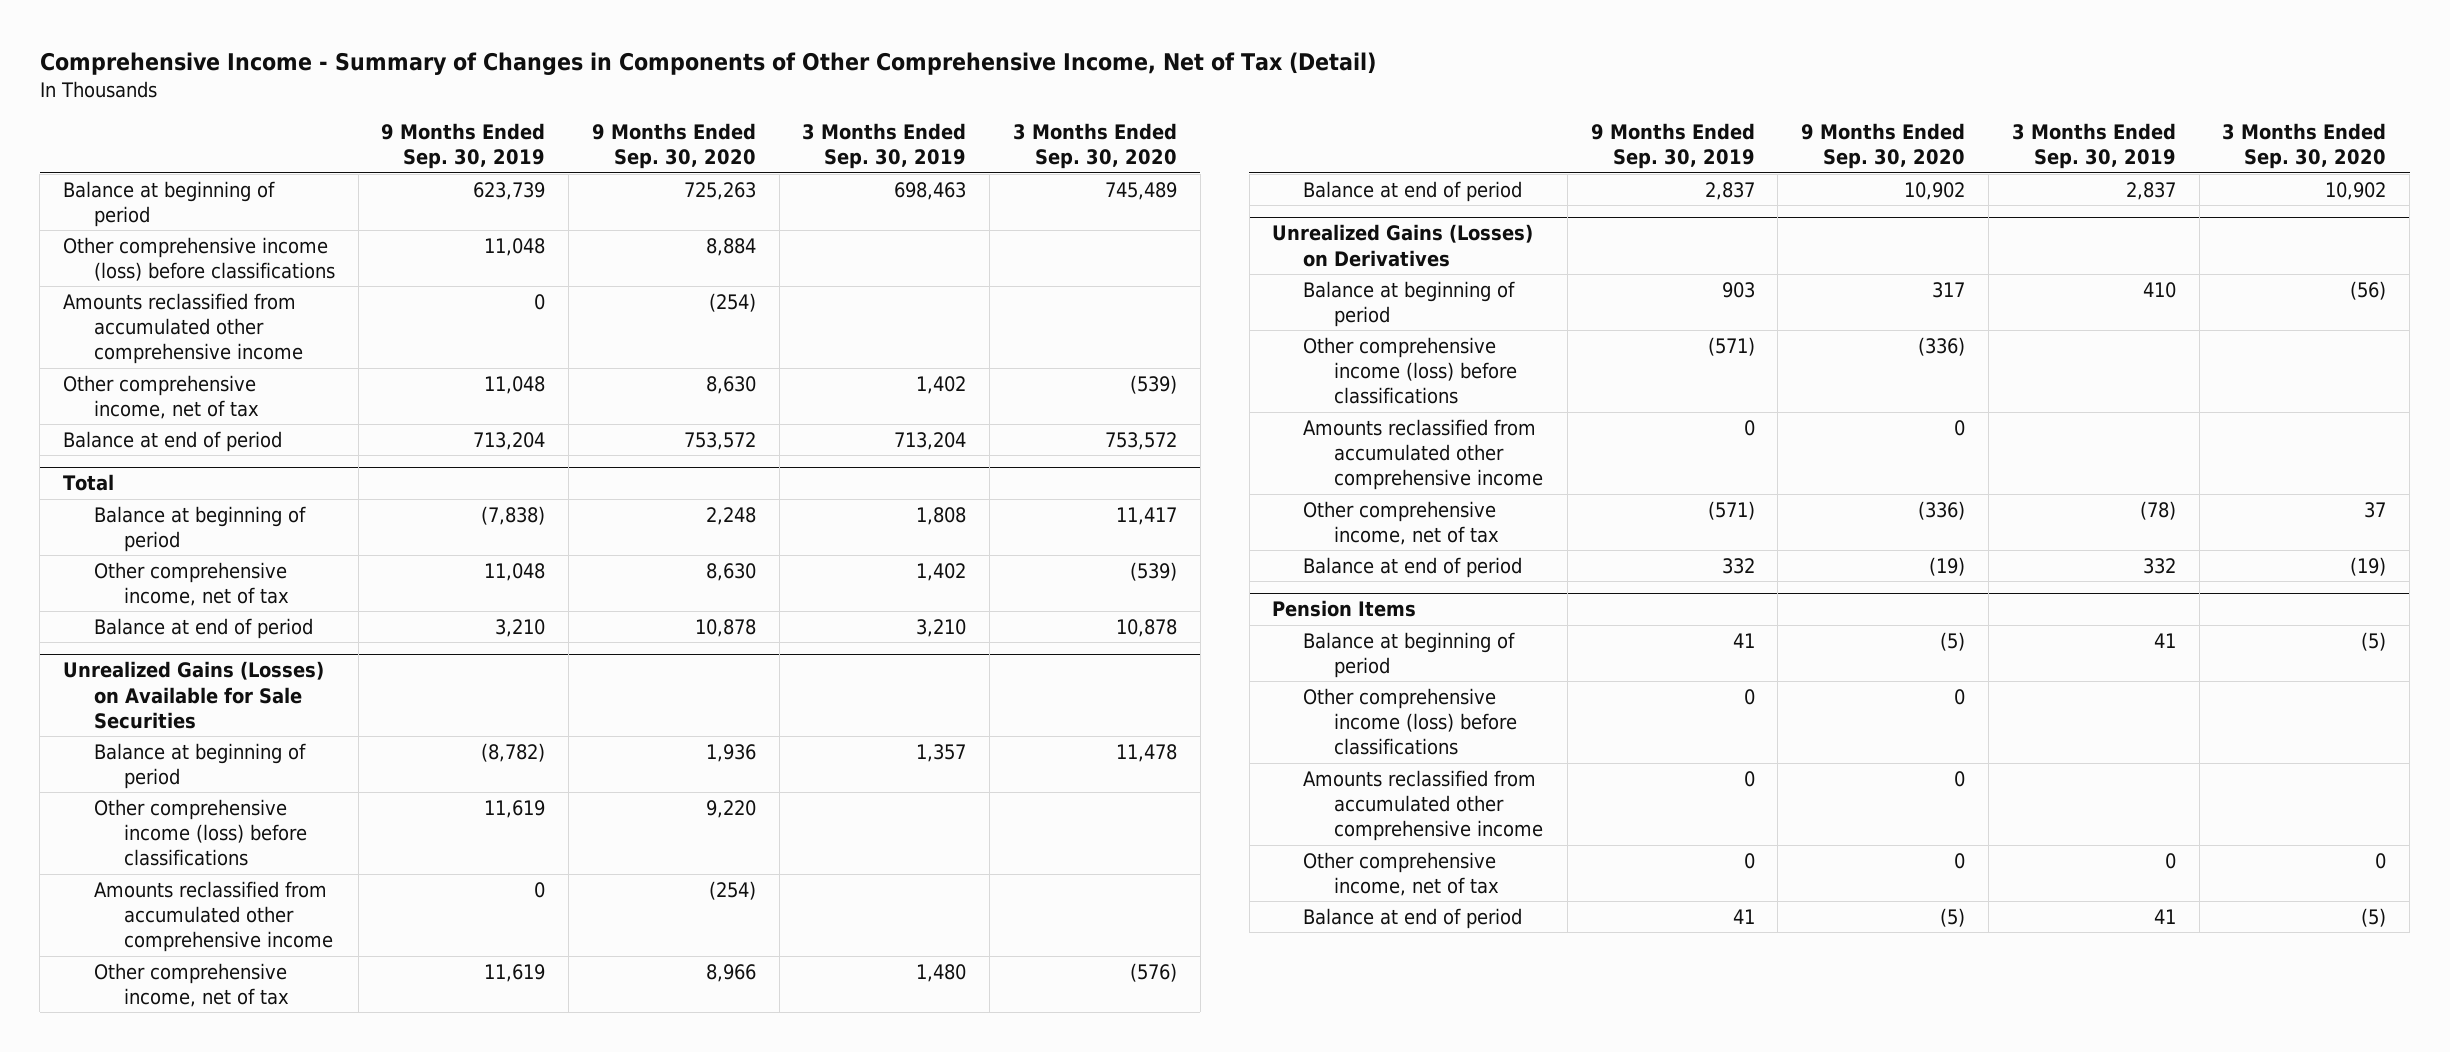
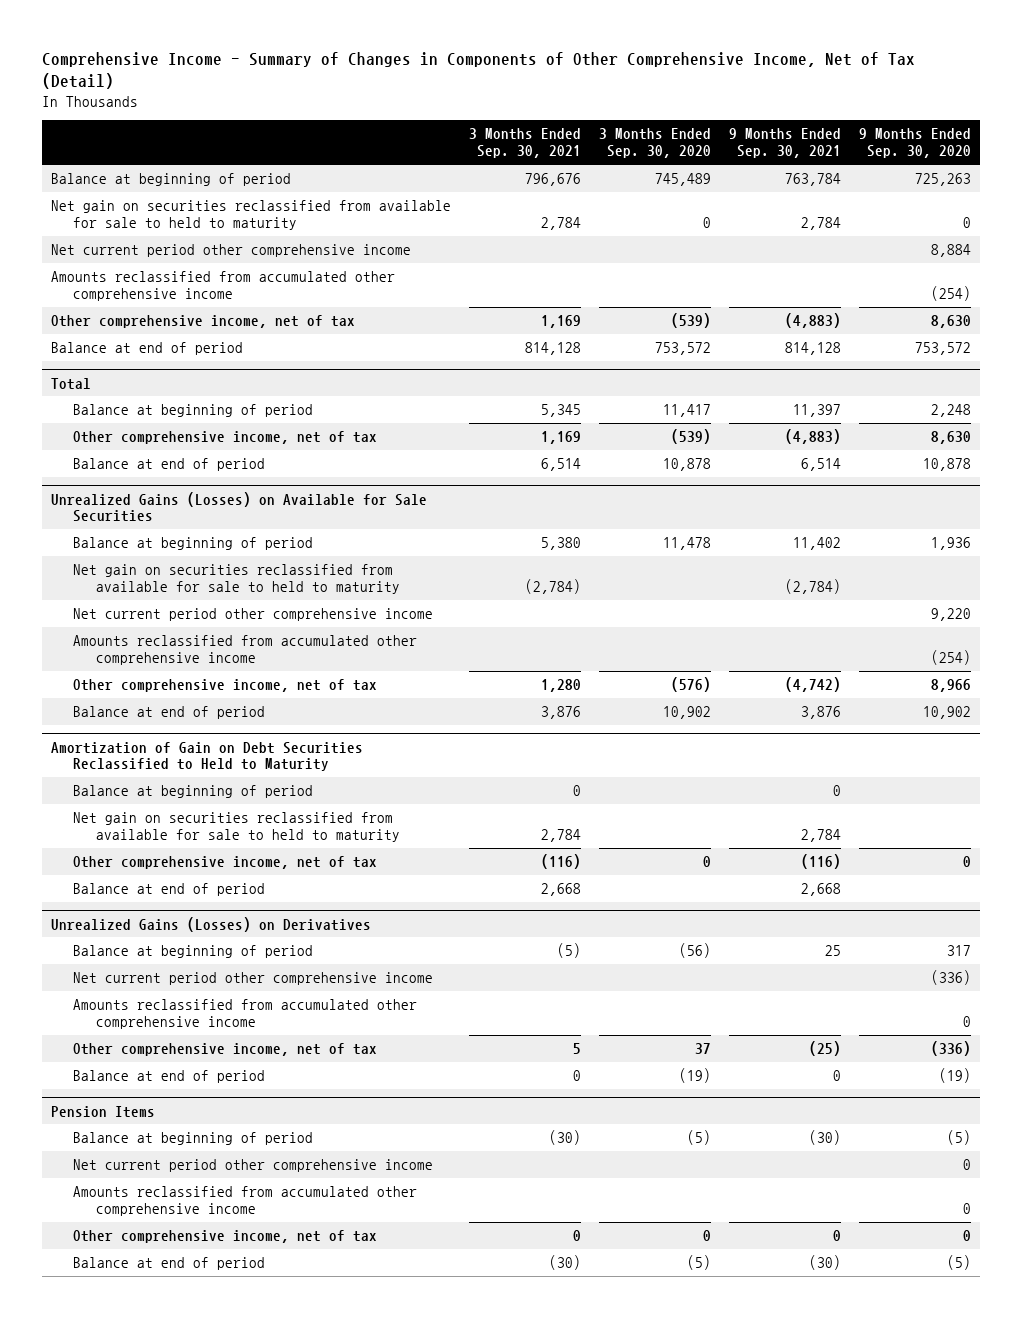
[381,122,546,170] 9 Months Ended Sep. 30, 2019 -> none
[802,122,967,170] 3 Months Ended Sep. 30, 2019 -> none
none -> [468,128,581,159] 3 Months Ended Sep. 30, 2021
none -> [728,128,841,159] 9 Months Ended Sep. 30, 2021
none -> [50,200,451,230] Net gain on securities reclassified from available for sale to held to maturity
[63,236,335,281] Other comprehensive income (loss) before classifications -> [50,244,411,258] Net current period other comprehensive income
none -> [73,564,400,594] Net gain on securities reclassified from available for sale to held to maturity
[93,798,308,867] Other comprehensive income (loss) before classifications -> [73,608,434,622] Net current period other comprehensive income
none -> [50,741,363,772] Amortization of Gain on Debt Securities Reclassified to Held to Maturity
none -> [73,785,314,799] Balance at beginning of period
none -> [73,812,400,842] Net gain on securities reclassified from available for sale to held to maturity
none -> [73,856,378,870] Other comprehensive income, net of tax
none -> [73,883,266,897] Balance at end of period
[1303,336,1517,405] Other comprehensive income (loss) before classifications -> [73,972,434,986] Net current period other comprehensive income
[1303,687,1517,756] Other comprehensive income (loss) before classifications -> [73,1159,434,1173] Net current period other comprehensive income

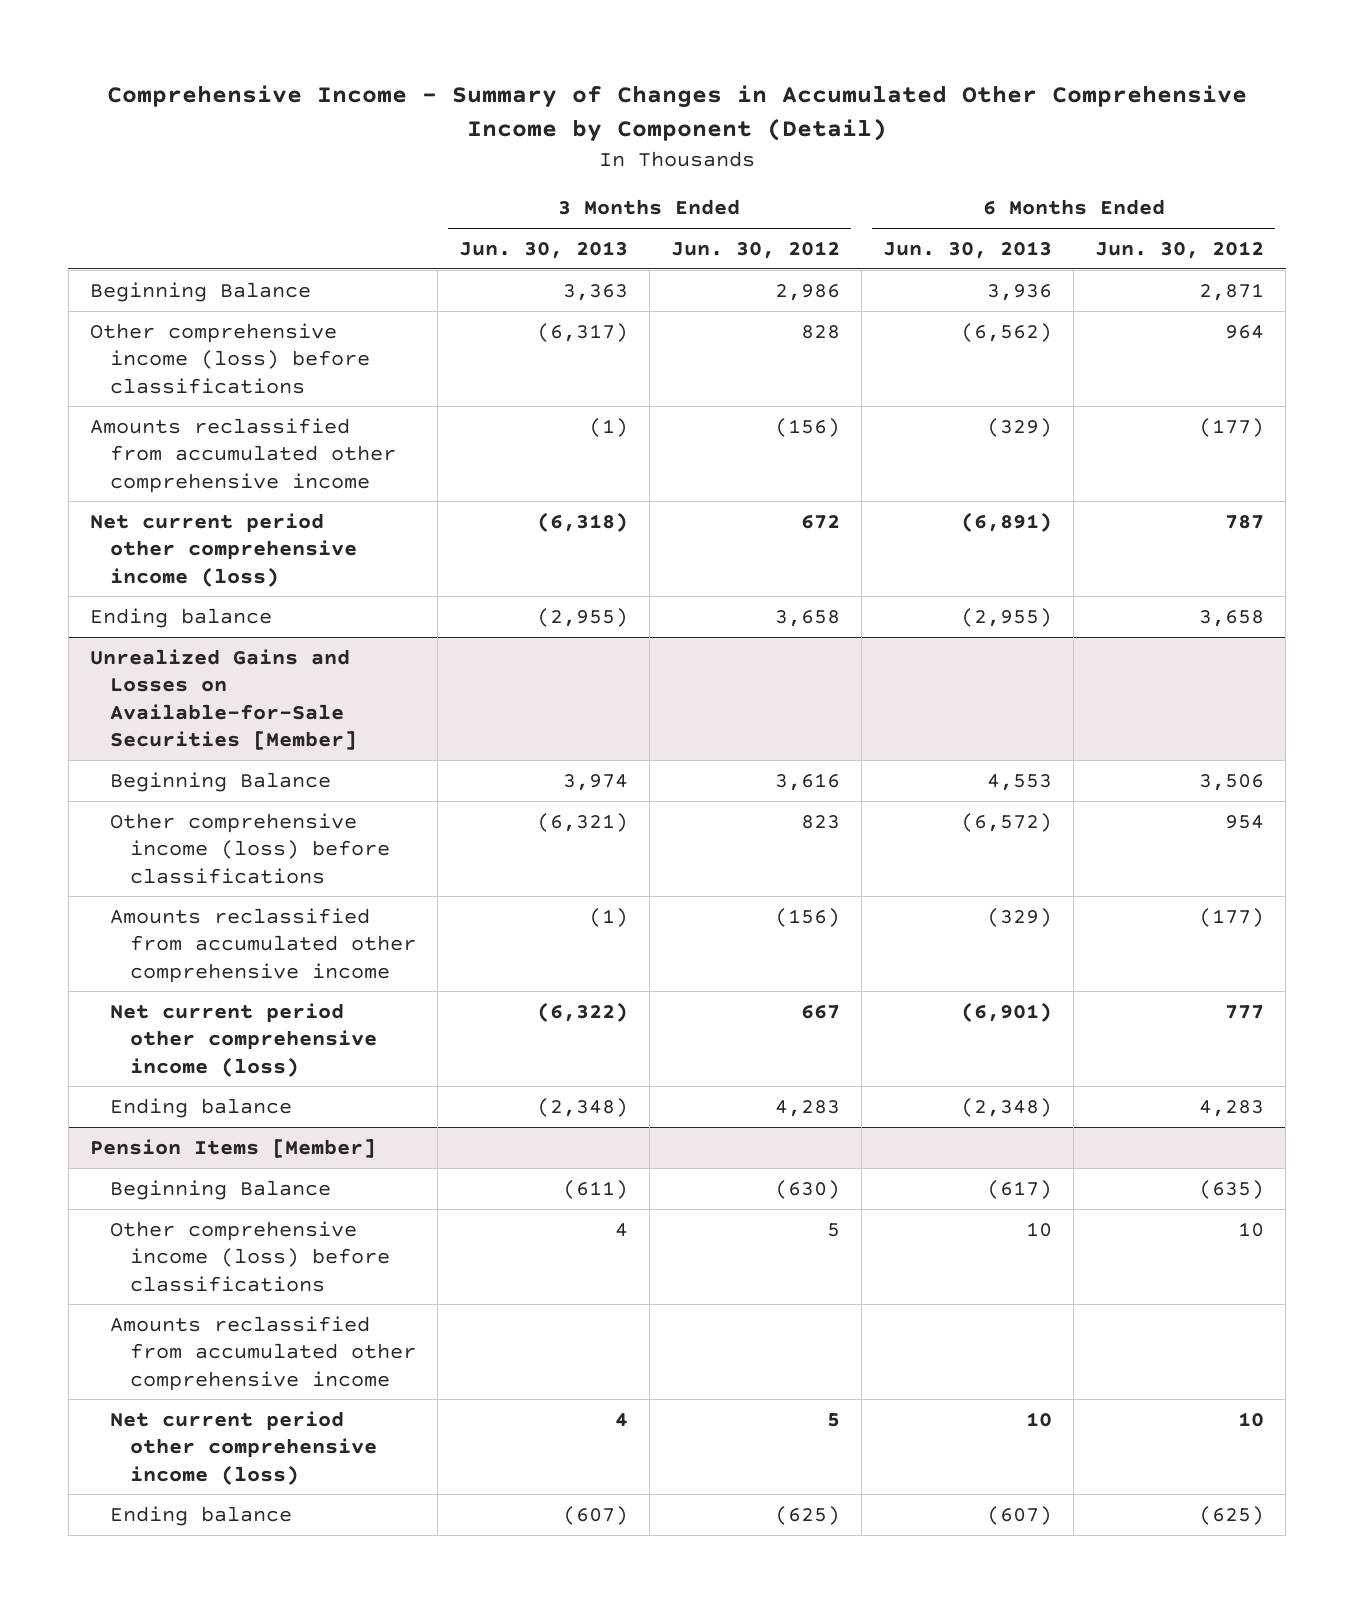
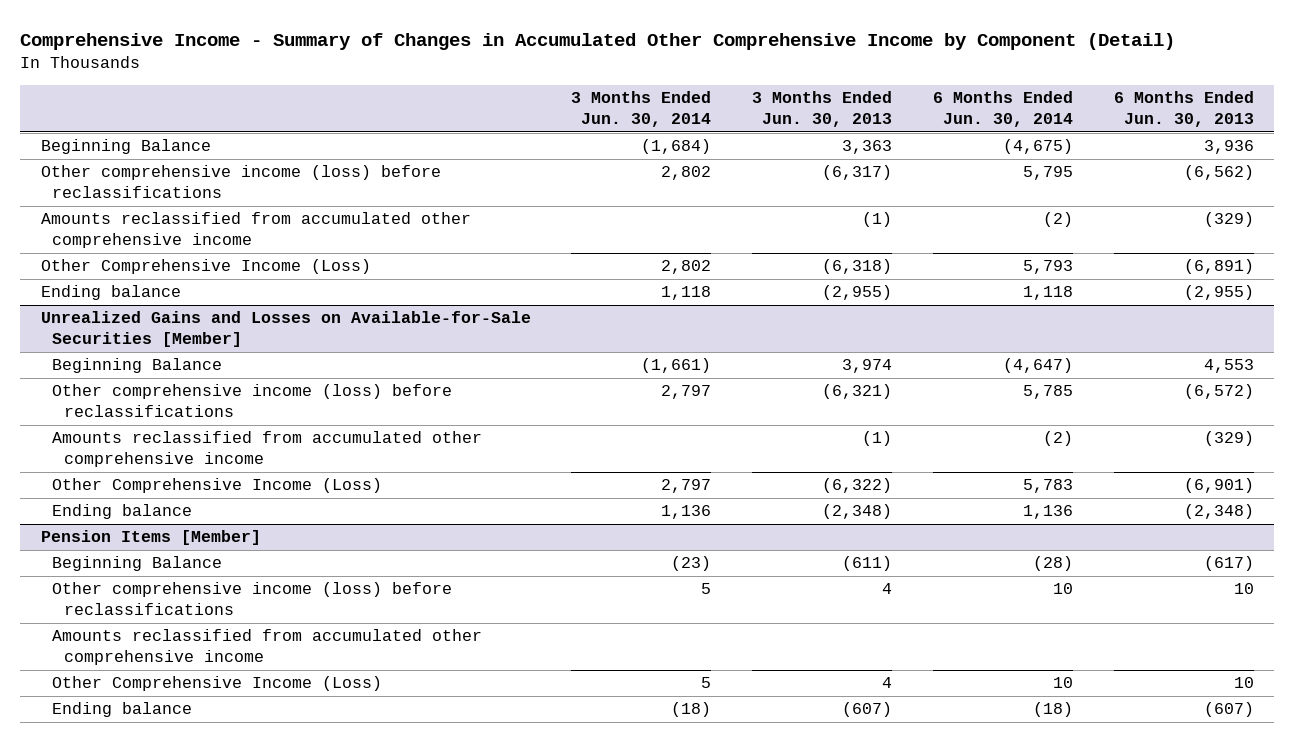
[670,240,840,259] Jun. 30, 2012 -> none
[1095,240,1265,259] Jun. 30, 2012 -> none
none -> [571,91,712,128] 3 Months Ended Jun. 30, 2014
none -> [932,91,1073,128] 6 Months Ended Jun. 30, 2014
[90,322,370,394] Other comprehensive income (loss) before classifications -> [40,165,441,199] Other comprehensive income (loss) before reclassifications
[90,512,357,587] Net current period other comprehensive income (loss) -> [40,259,371,275] Other Comprehensive Income (Loss)
[109,812,390,884] Other comprehensive income (loss) before classifications -> [52,384,453,418] Other comprehensive income (loss) before reclassifications
[109,1002,377,1077] Net current period other comprehensive income (loss) -> [52,478,383,494] Other Comprehensive Income (Loss)
[109,1220,390,1292] Other comprehensive income (loss) before classifications -> [52,582,453,616] Other comprehensive income (loss) before reclassifications
[109,1410,377,1485] Net current period other comprehensive income (loss) -> [52,676,383,692] Other Comprehensive Income (Loss)

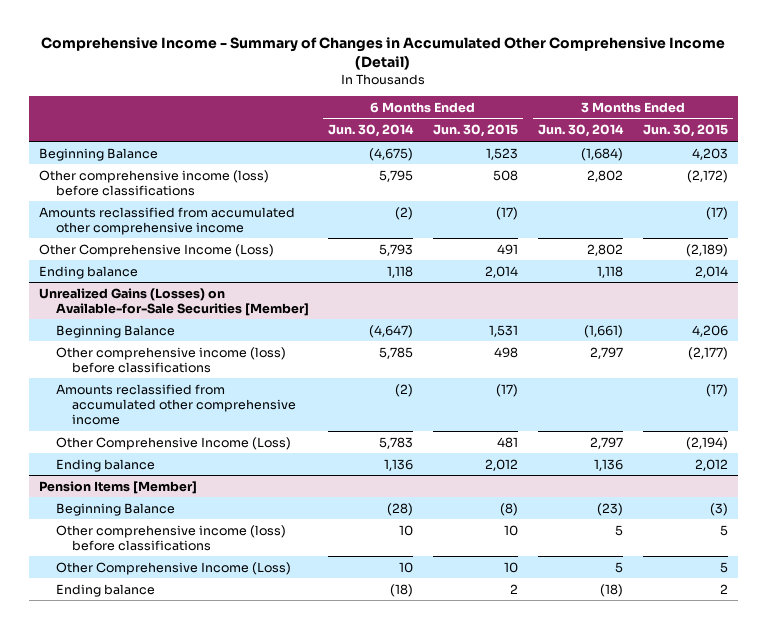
[20,32,1176,50] Comprehensive Income - Summary of Changes in Accumulated Other Comprehensive Income by Component (Detail) -> [41,37,726,71] Comprehensive Income - Summary of Changes in Accumulated Other Comprehensive Income (Detail)
[752,91,893,128] 3 Months Ended Jun. 30, 2013 -> none
[1113,91,1254,128] 6 Months Ended Jun. 30, 2013 -> none
none -> [433,124,519,138] Jun. 30, 2015
none -> [642,124,728,138] Jun. 30, 2015
[40,165,441,199] Other comprehensive income (loss) before reclassifications -> [38,169,269,196] Other comprehensive income (loss) before classifications
[40,311,531,348] Unrealized Gains and Losses on Available-for-Sale Securities [Member] -> [38,287,309,316] Unrealized Gains (Losses) on Available-for-Sale Securities [Member]
[52,384,453,418] Other comprehensive income (loss) before reclassifications -> [55,346,286,373] Other comprehensive income (loss) before classifications
[52,629,483,666] Amounts reclassified from accumulated other comprehensive income -> none
[52,582,453,616] Other comprehensive income (loss) before reclassifications -> [55,524,286,551] Other comprehensive income (loss) before classifications

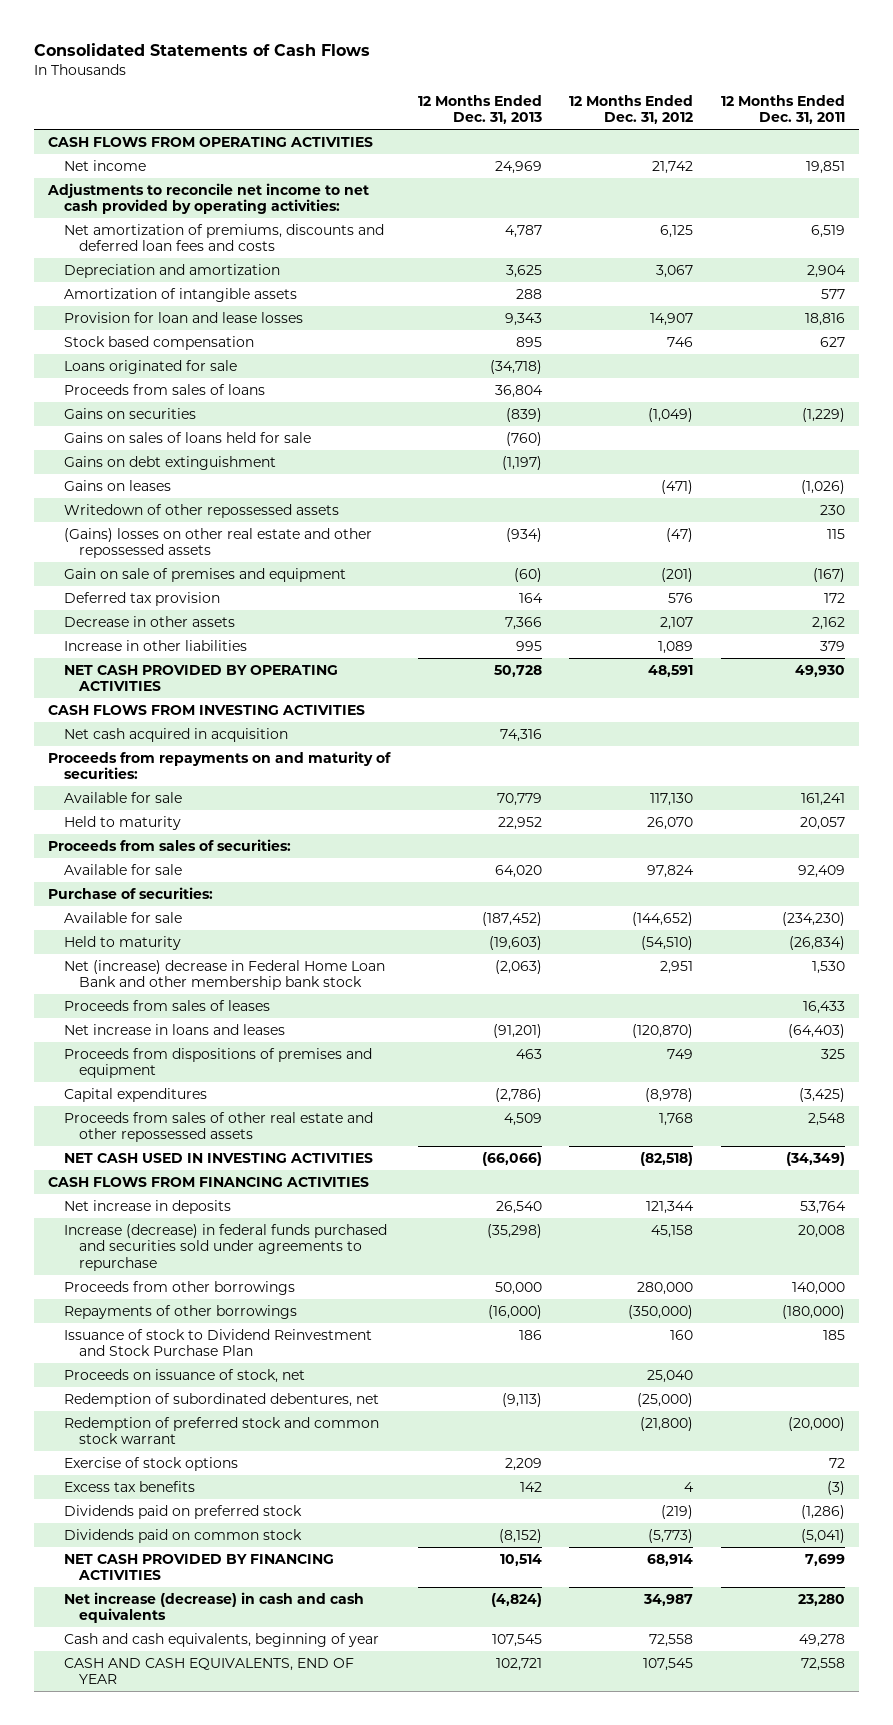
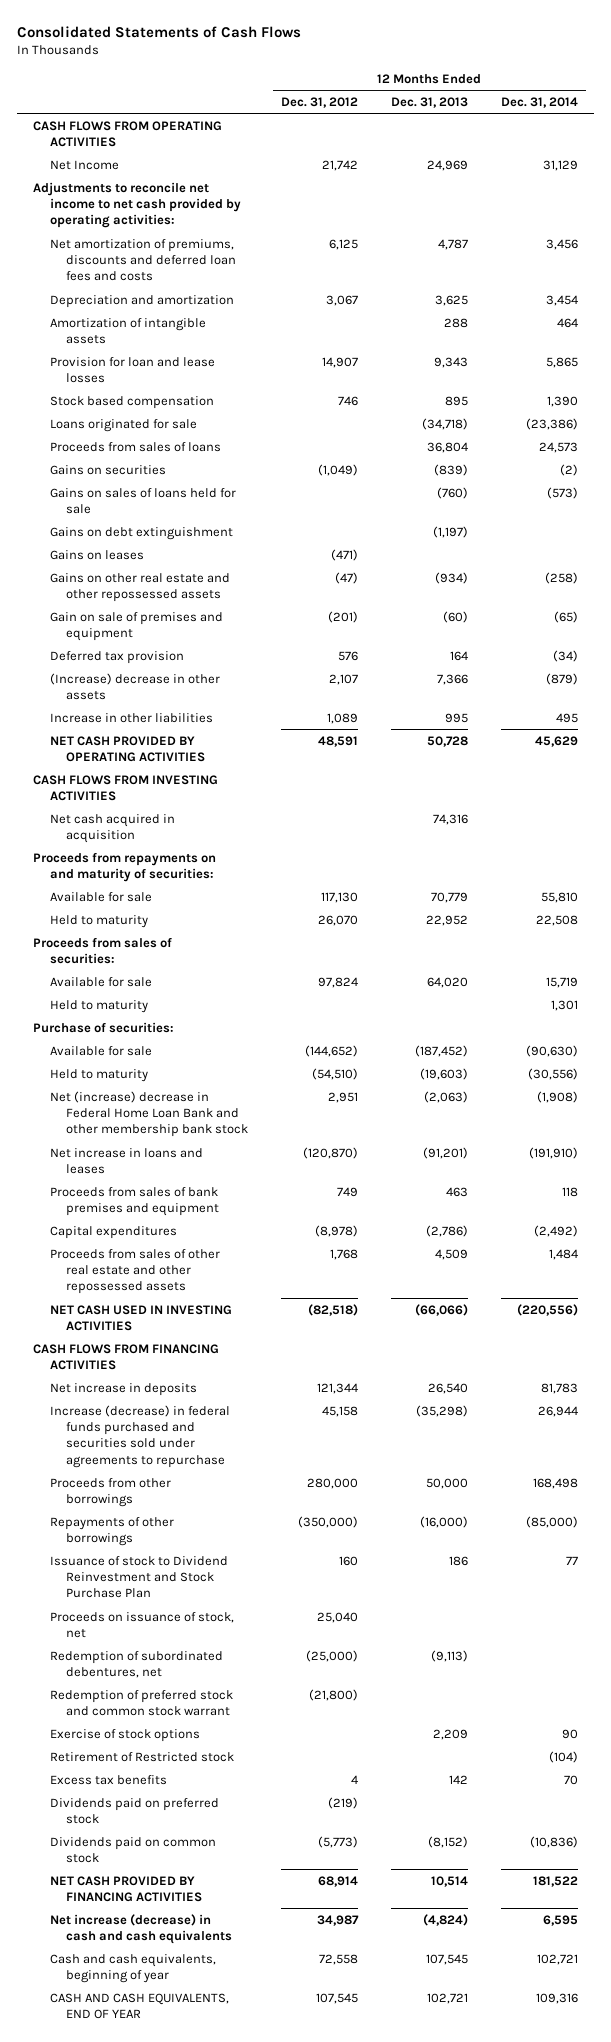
[720,94,845,125] 12 Months Ended Dec. 31, 2011 -> none
none -> [500,96,578,108] Dec. 31, 2014
[63,159,146,171] Net income -> [49,159,119,170] Net Income
[63,503,339,518] Writedown of other repossessed assets -> none
[63,527,372,559] (Gains) losses on other real estate and other repossessed assets -> [49,572,230,602] Gains on other real estate and other repossessed assets
[63,615,235,627] Decrease in other assets -> [49,672,220,700] (Increase) decrease in other assets
none -> [49,999,148,1013] Held to maturity
[63,999,270,1011] Proceeds from sales of leases -> none
[63,1047,372,1079] Proceeds from dispositions of premises and equipment -> [49,1186,220,1216] Proceeds from sales of bank premises and equipment
none -> [49,1751,234,1762] Retirement of Restricted stock

